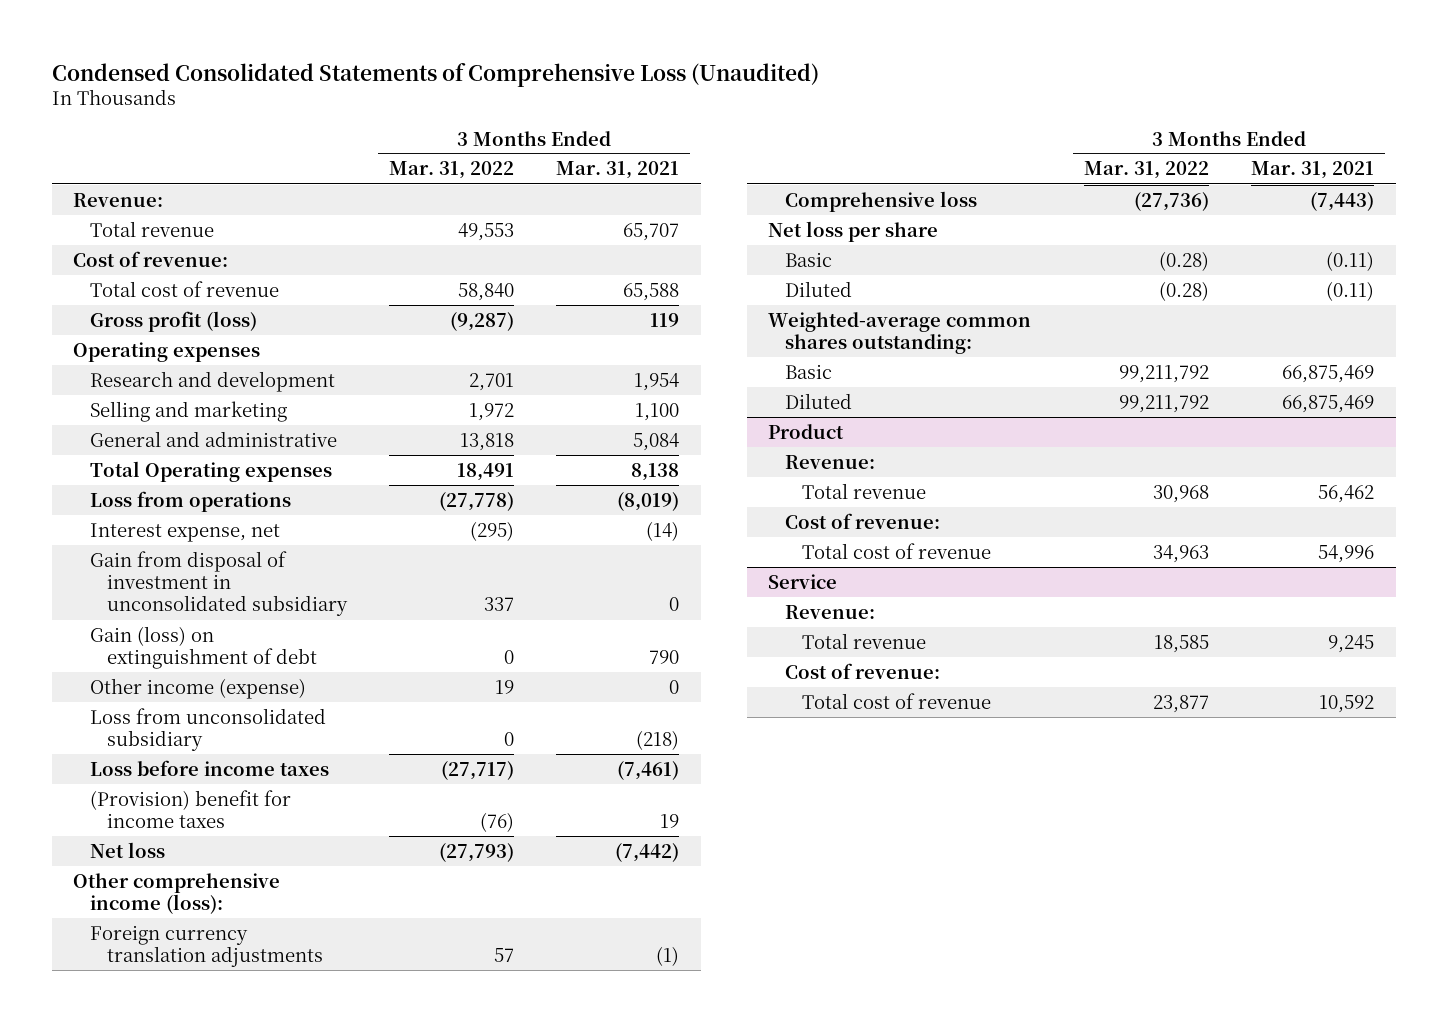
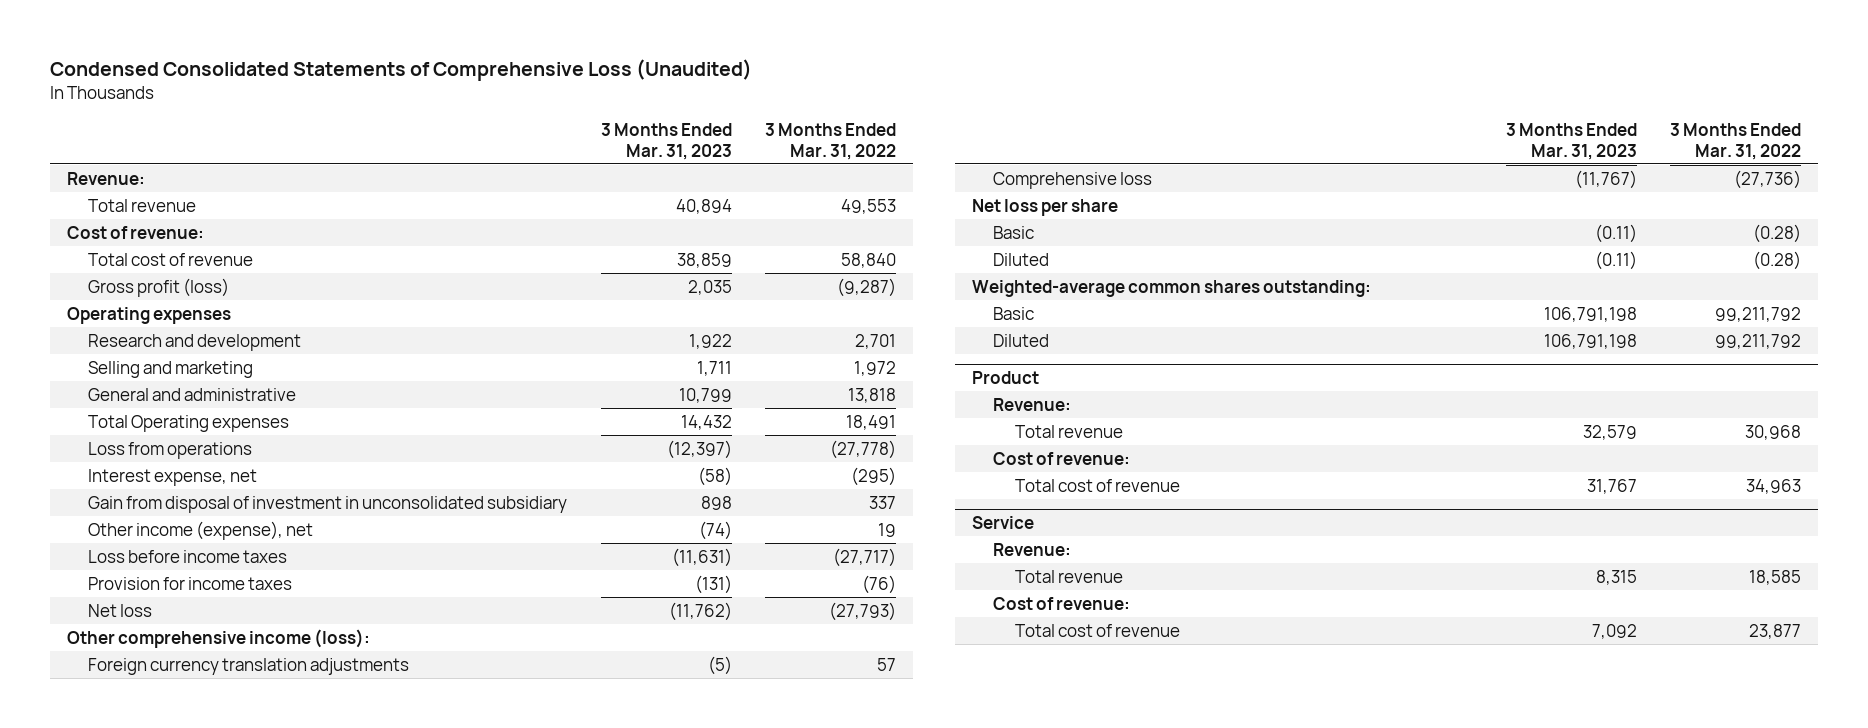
[556,161,680,180] Mar. 31, 2021 -> none
none -> [600,123,732,160] 3 Months Ended Mar. 31, 2023
[89,625,317,670] Gain (loss) on extinguishment of debt -> none
[89,707,326,752] Loss from unconsolidated subsidiary -> none
[89,677,306,699] Other income (expense) -> [88,520,314,540] Other income (expense), net
[89,789,291,829] (Provision) benefit for income taxes -> [88,576,293,590] Provision for income taxes

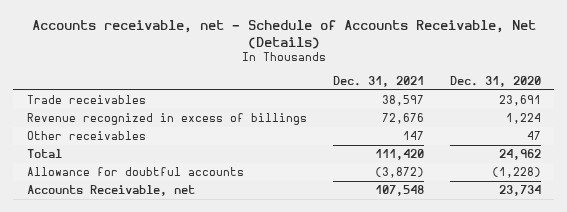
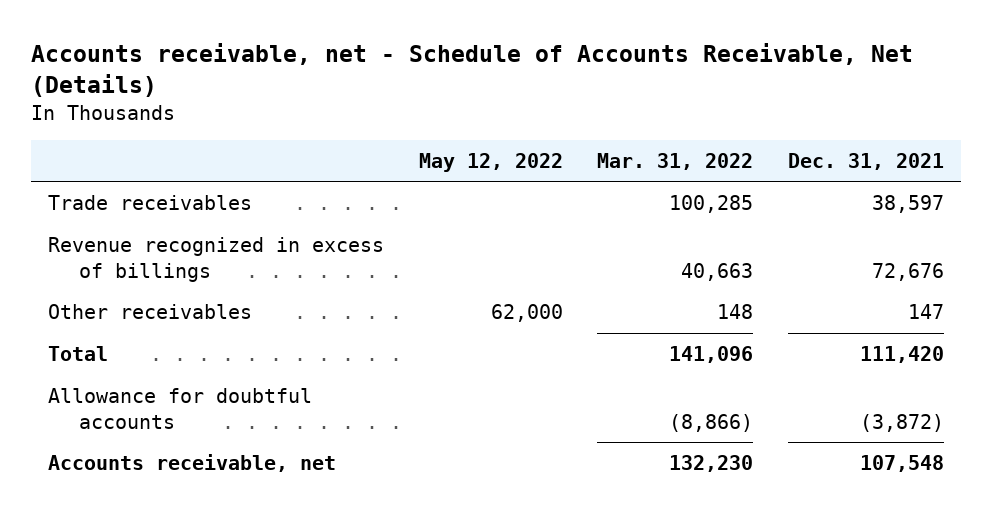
[449,76,541,88] Dec. 31, 2020 -> none
none -> [418,152,563,172] May 12, 2022
none -> [597,152,754,170] Mar. 31, 2022
[26,184,195,196] Accounts Receivable, net -> [48,454,337,473] Accounts receivable, net

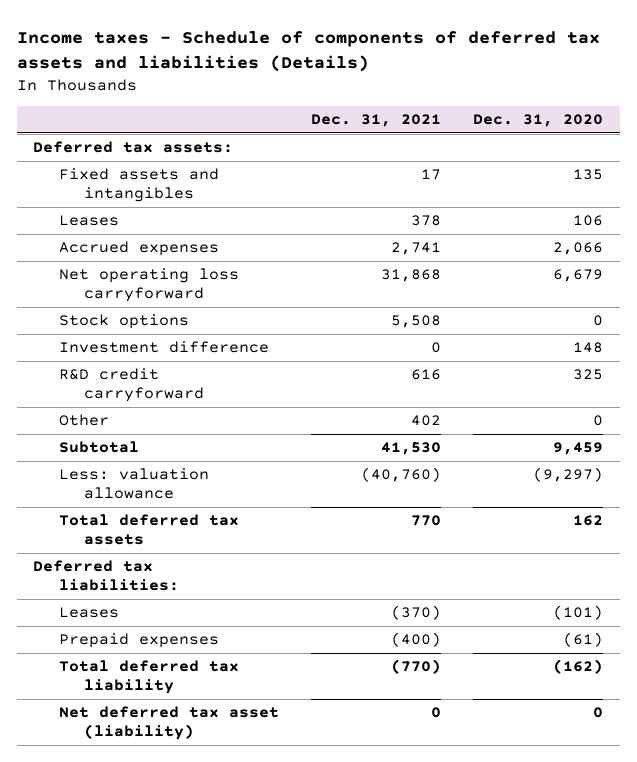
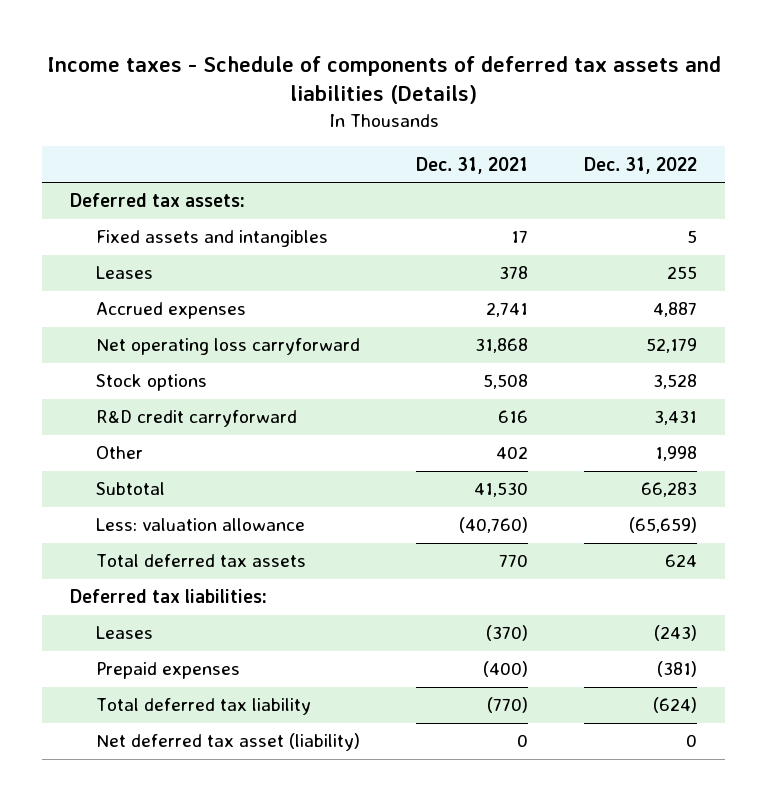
[473,114,604,128] Dec. 31, 2020 -> none
none -> [583,156,697,174] Dec. 31, 2022
[58,341,269,354] Investment difference -> none

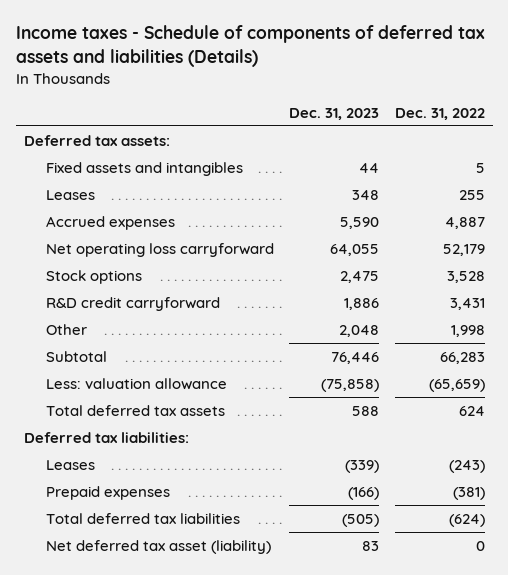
[415,156,528,174] Dec. 31, 2021 -> none
none -> [289,107,380,120] Dec. 31, 2023
[96,698,312,716] Total deferred tax liability -> [46,512,241,524] Total deferred tax liabilities

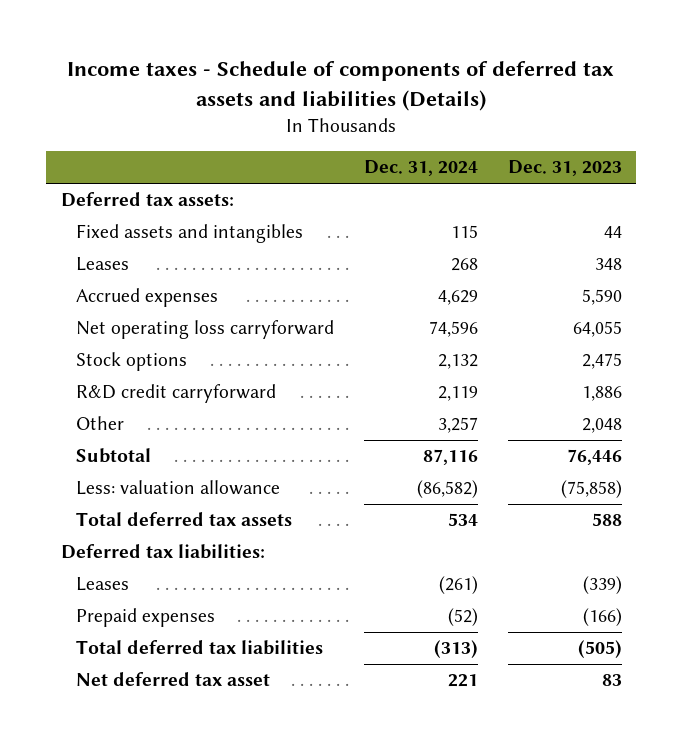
[394,107,485,120] Dec. 31, 2022 -> none
none -> [363,160,478,177] Dec. 31, 2024
[46,539,272,554] Net deferred tax asset (liability) -> [75,672,270,687] Net deferred tax asset

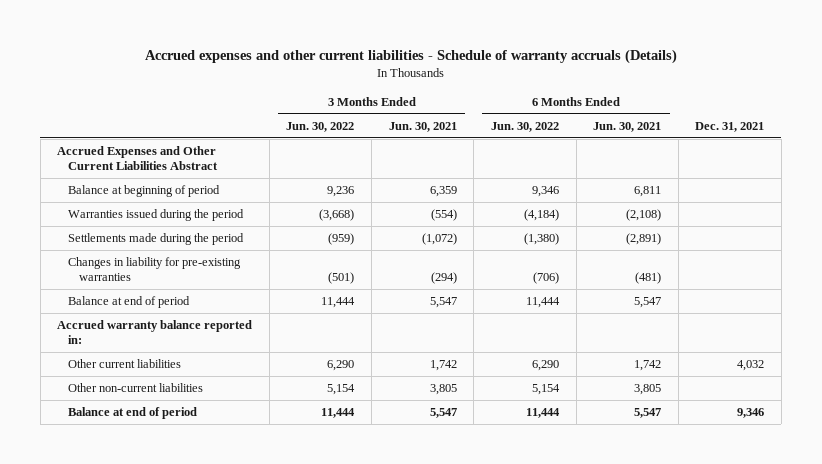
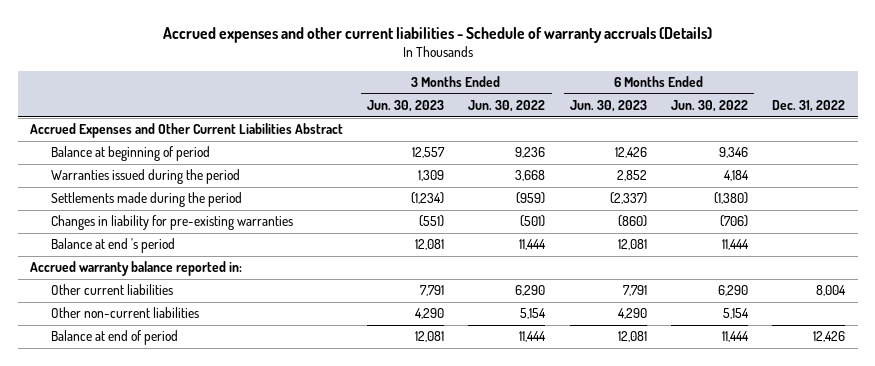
[388,121,457,132] Jun. 30, 2021 -> none
[593,121,662,132] Jun. 30, 2021 -> none
[695,121,765,132] Dec. 31, 2021 -> none
none -> [367,100,445,113] Jun. 30, 2023
none -> [569,100,647,113] Jun. 30, 2023
none -> [772,100,846,113] Dec. 31, 2022
[319,209,355,222] (3,668) -> [515,170,546,182] 3,668
[523,209,559,222] (4,184) -> [724,170,750,182] 4,184
[68,296,191,309] Balance at end of period -> [50,238,175,254] Balance at end 's period

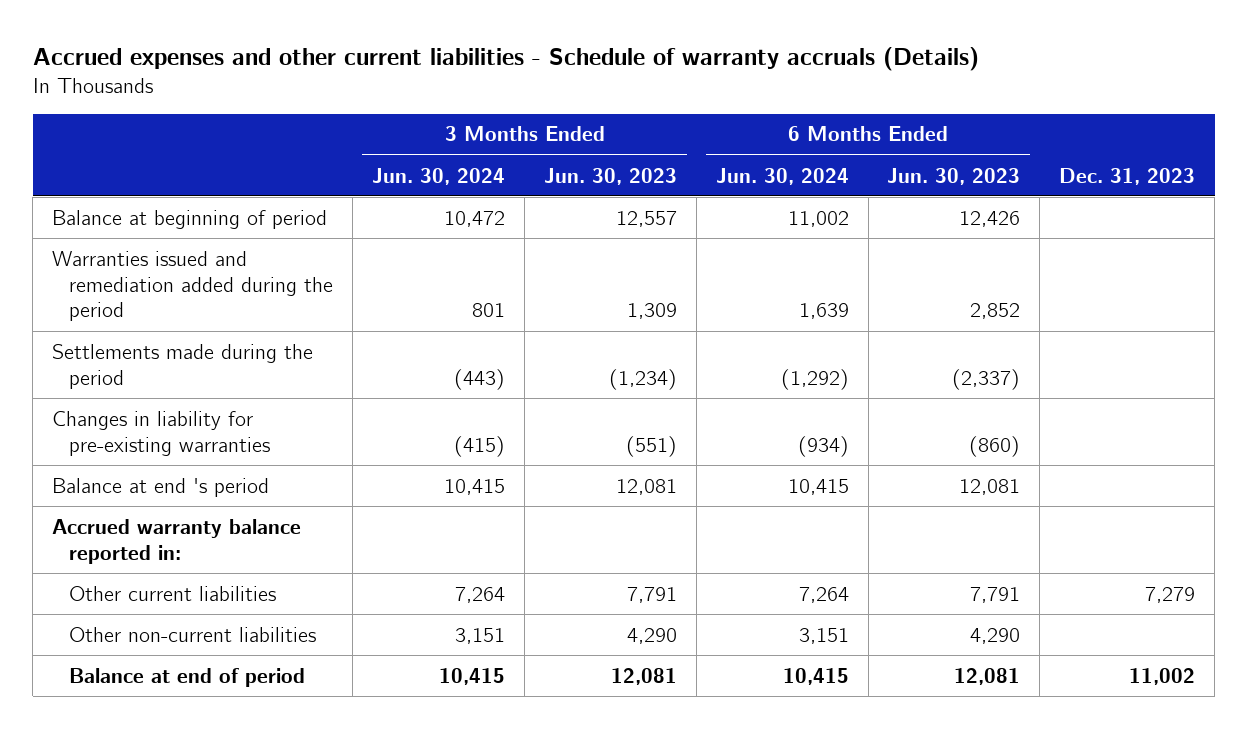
[468,100,546,113] Jun. 30, 2022 -> none
[671,100,749,113] Jun. 30, 2022 -> none
[772,100,846,113] Dec. 31, 2022 -> none
none -> [372,167,506,185] Jun. 30, 2024
none -> [715,167,849,185] Jun. 30, 2024
none -> [1059,167,1196,185] Dec. 31, 2023
[29,123,343,139] Accrued Expenses and Other Current Liabilities Abstract -> none
[50,169,240,185] Warranties issued during the period -> [51,250,334,322] Warranties issued and remediation added during the period

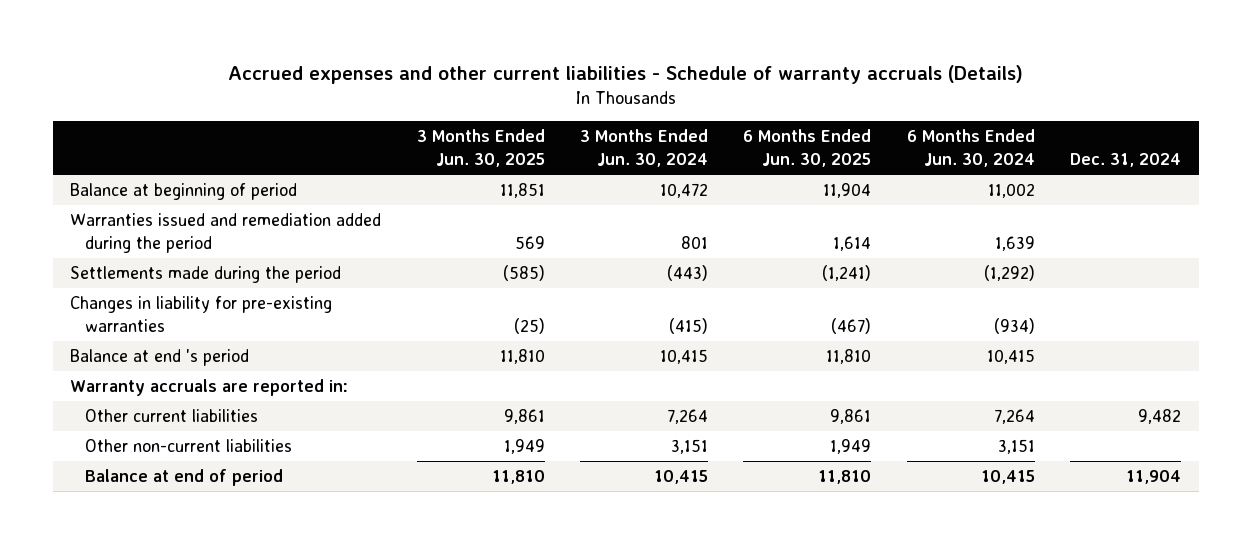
[543,167,677,185] Jun. 30, 2023 -> none
[887,167,1021,185] Jun. 30, 2023 -> none
[1059,167,1196,185] Dec. 31, 2023 -> none
none -> [416,129,545,168] 3 Months Ended Jun. 30, 2025
none -> [743,129,872,168] 6 Months Ended Jun. 30, 2025
none -> [1070,153,1182,168] Dec. 31, 2024
[51,518,301,564] Accrued warranty balance reported in: -> [70,379,349,397] Warranty accruals are reported in:

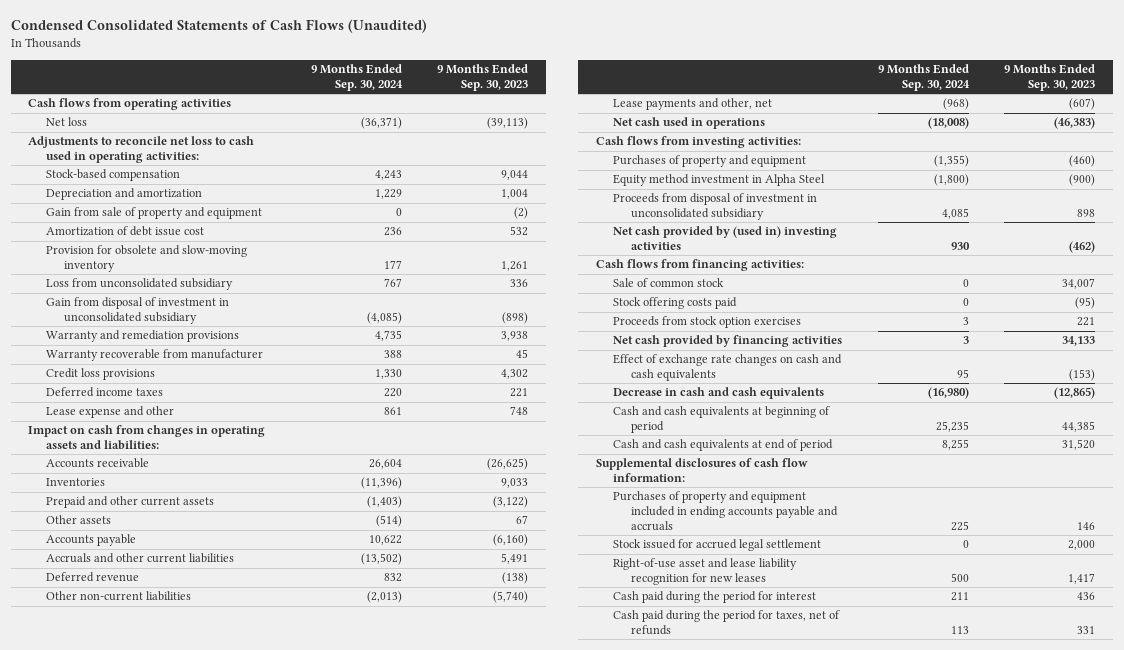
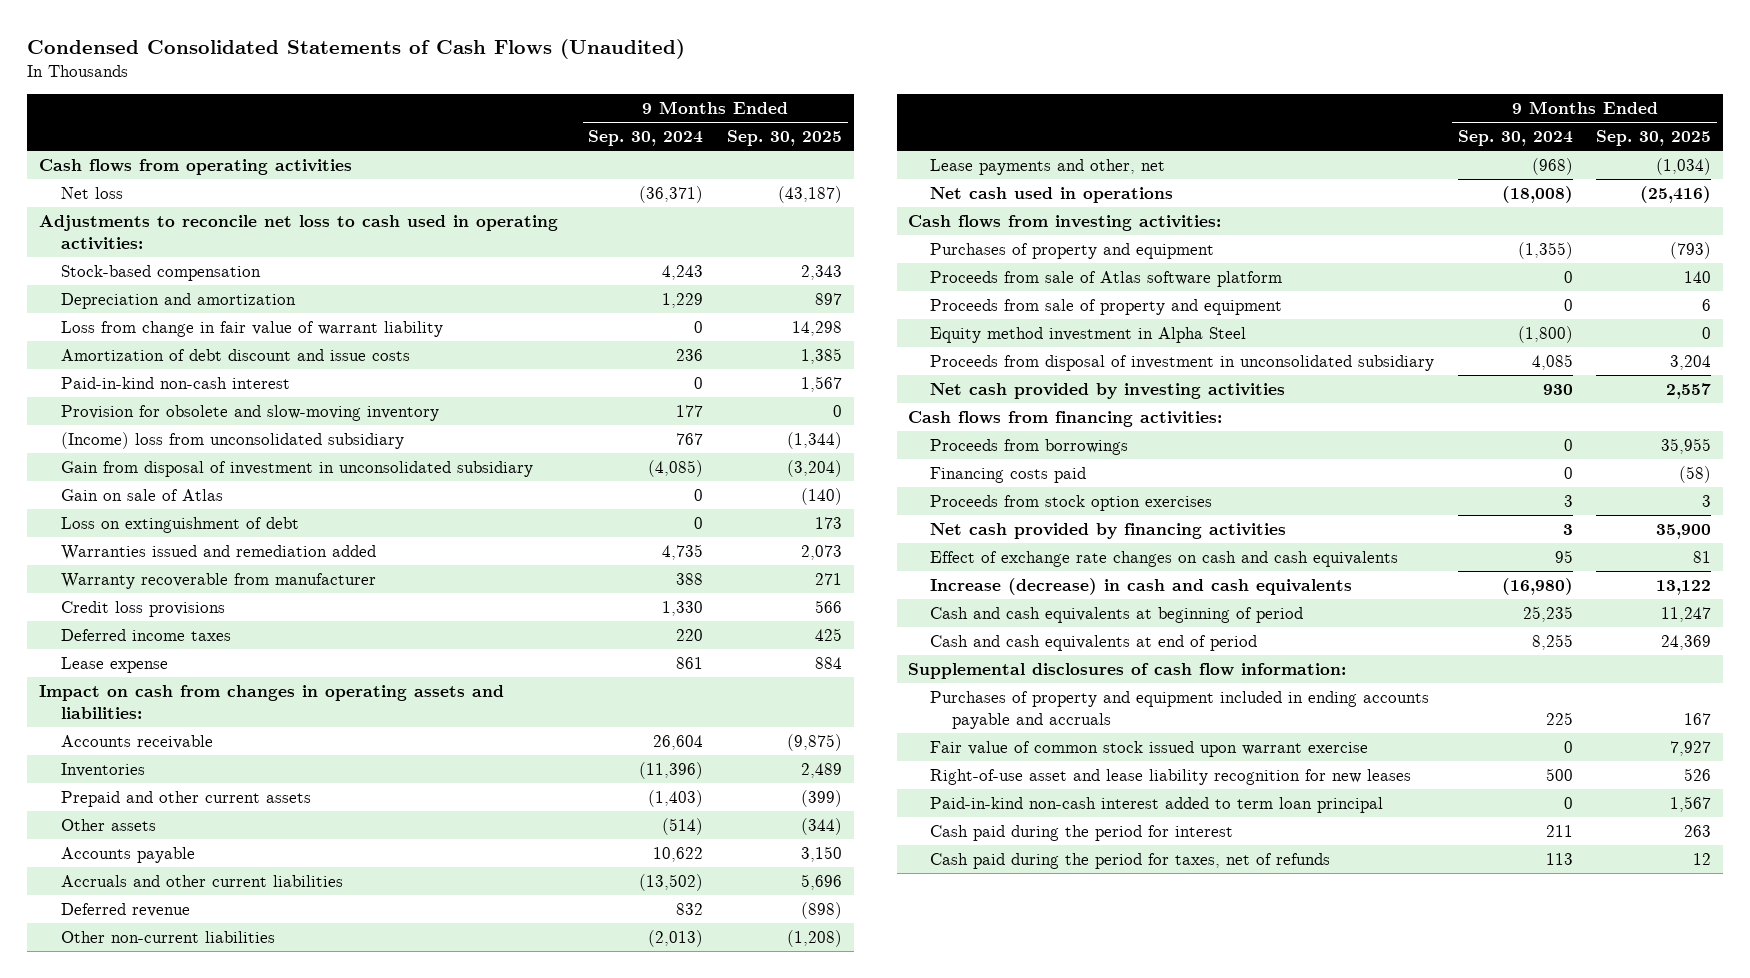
[437,64,529,92] 9 Months Ended Sep. 30, 2023 -> none
none -> [727,130,843,147] Sep. 30, 2025
[46,207,263,220] Gain from sale of property and equipment -> none
none -> [60,320,443,337] Loss from change in fair value of warrant liability
[46,226,205,237] Amortization of debt issue cost -> [60,348,410,361] Amortization of debt discount and issue costs
none -> [60,376,290,389] Paid-in-kind non-cash interest
[46,278,234,291] Loss from unconsolidated subsidiary -> [60,431,404,449] (Income) loss from unconsolidated subsidiary
none -> [60,488,223,501] Gain on sale of Atlas
none -> [60,516,299,533] Loss on extinguishment of debt
[46,330,240,343] Warranty and remediation provisions -> [60,544,376,560] Warranties issued and remediation added
[46,406,175,419] Lease expense and other -> [60,656,168,673] Lease expense
none -> [930,270,1283,287] Proceeds from sale of Atlas software platform
none -> [930,298,1283,315] Proceeds from sale of property and equipment
[613,226,838,251] Net cash provided by (used in) investing activities -> [930,382,1286,399] Net cash provided by investing activities
[613,278,725,288] Sale of common stock -> none
[613,297,738,310] Stock offering costs paid -> none
none -> [930,438,1129,455] Proceeds from borrowings
none -> [930,466,1087,483] Financing costs paid
[613,387,825,400] Decrease in cash and cash equivalents -> [930,577,1353,595] Increase (decrease) in cash and cash equivalents
[613,539,822,552] Stock issued for accrued legal settlement -> none
none -> [930,740,1369,757] Fair value of common stock issued upon warrant exercise
none -> [930,796,1384,813] Paid-in-kind non-cash interest added to term loan principal

